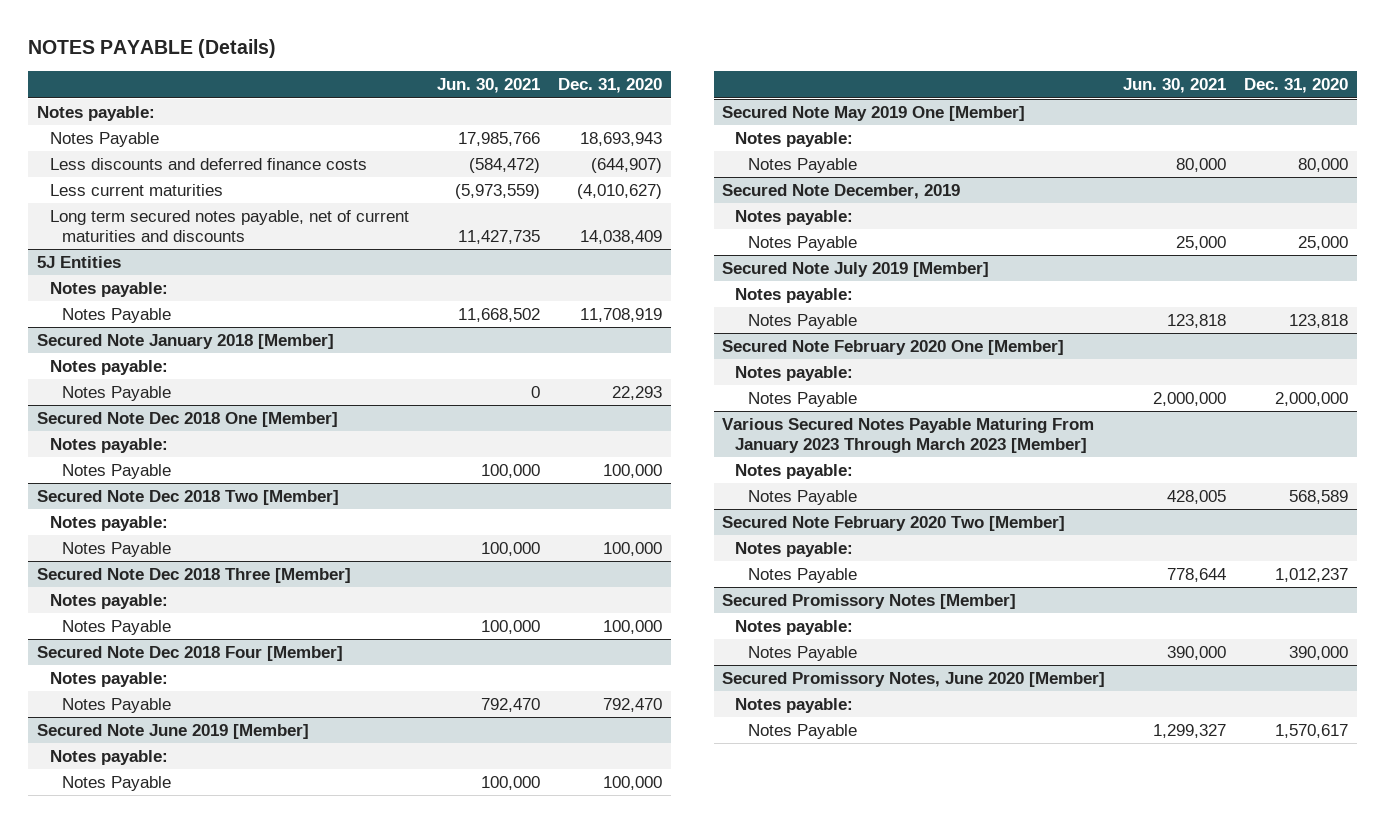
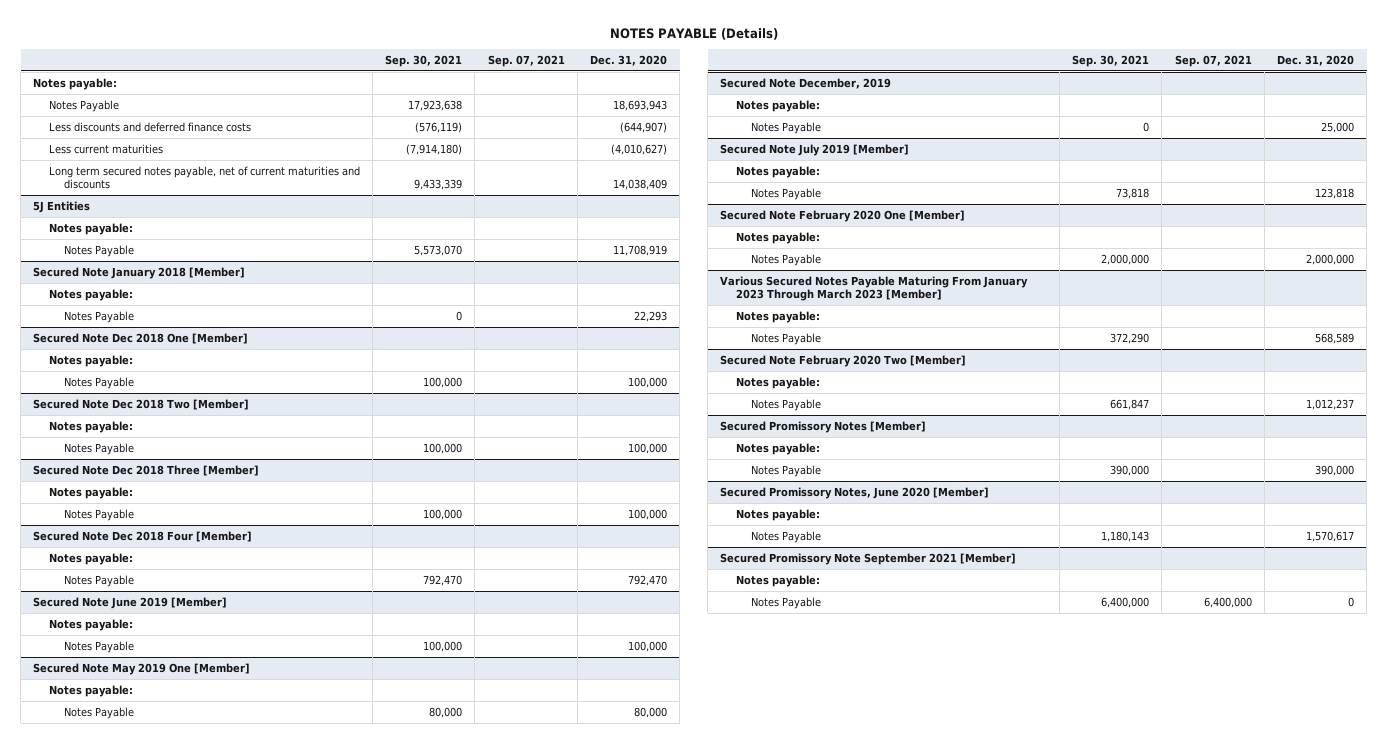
[437,78,541,94] Jun. 30, 2021 -> none
none -> [385,54,463,67] Sep. 30, 2021
none -> [487,54,565,67] Sep. 07, 2021
none -> [720,553,1017,566] Secured Promissory Note September 2021 [Member]
none -> [735,575,820,588] Notes payable:
none -> [750,597,821,610] Notes Payable

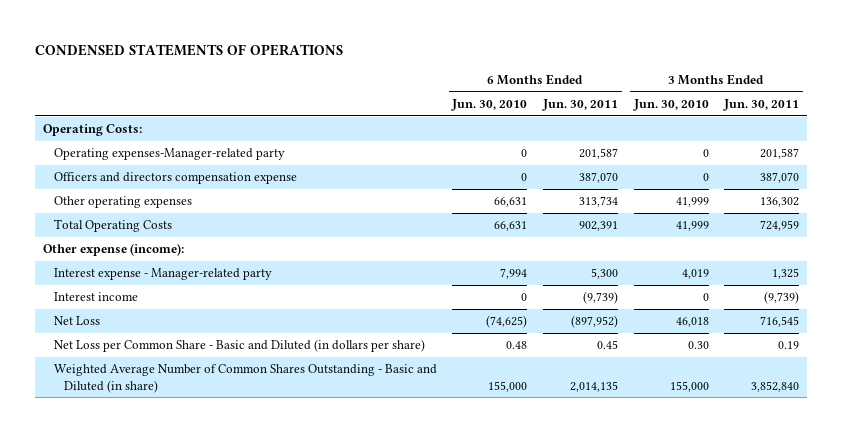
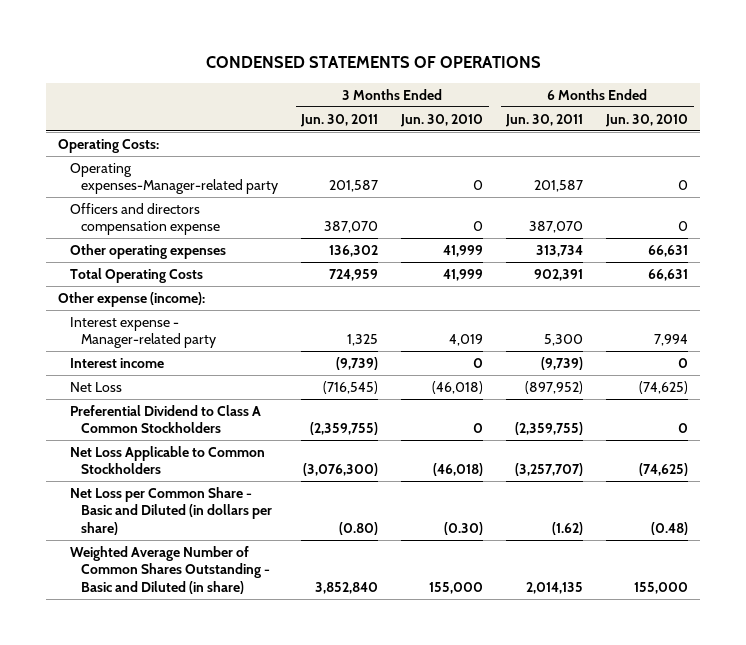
[675,317,709,328] 46,018 -> [432,380,484,394] (46,018)
[760,316,800,328] 716,545 -> [323,380,379,394] (716,545)
none -> [69,404,261,434] Preferential Dividend to Class A Common Stockholders
none -> [69,445,265,475] Net Loss Applicable to Common Stockholders
[506,341,528,350] 0.48 -> [651,521,689,535] (0.48)
[597,340,619,350] 0.45 -> [552,521,584,535] (1.62)
[687,341,709,350] 0.30 -> [444,521,484,535] (0.30)
[778,341,800,350] 0.19 -> [339,521,379,535] (0.80)

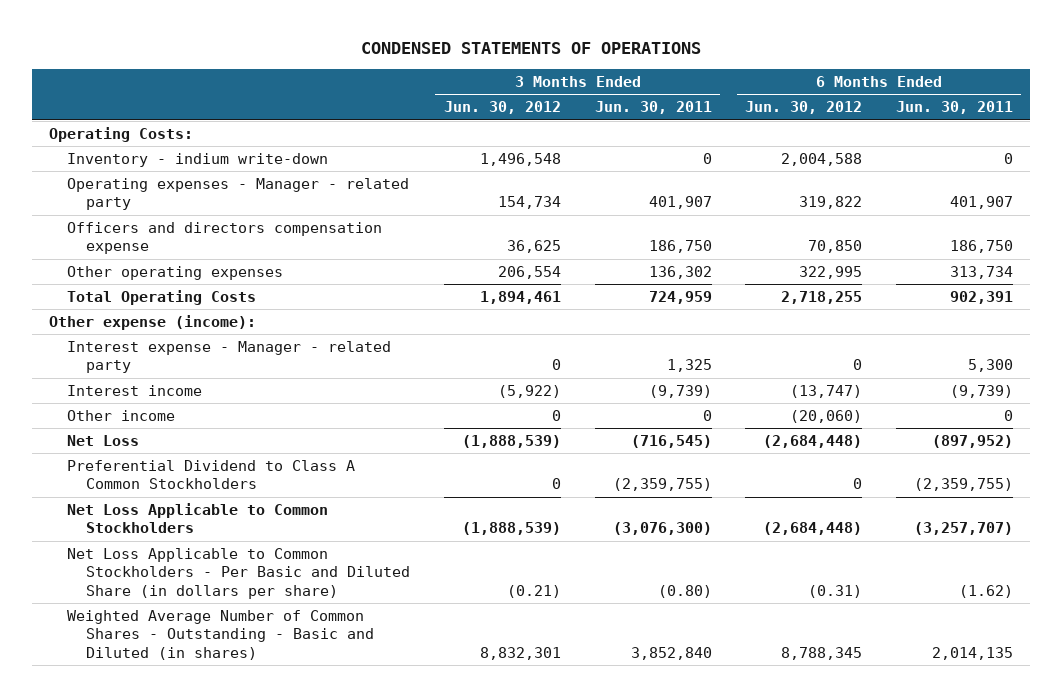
[400,113,484,127] Jun. 30, 2010 -> none
[605,113,689,127] Jun. 30, 2010 -> none
none -> [443,101,561,115] Jun. 30, 2012
none -> [745,101,863,115] Jun. 30, 2012
none -> [67,152,329,167] Inventory - indium write-down
[69,162,279,195] Operating expenses-Manager-related party -> [67,177,410,211] Operating expenses - Manager - related party
[329,180,379,193] 201,587 -> [648,196,712,210] 401,907
[534,180,584,193] 201,587 -> [950,196,1014,210] 401,907
[324,221,379,234] 387,070 -> [648,240,712,254] 186,750
[529,221,584,234] 387,070 -> [950,240,1014,254] 186,750
[69,316,217,349] Interest expense - Manager-related party -> [67,340,392,374] Interest expense - Manager - related party
none -> [67,409,176,421] Other income
[69,486,273,535] Net Loss per Common Share - Basic and Diluted (in dollars per share) -> [67,547,411,599] Net Loss Applicable to Common Stockholders - Per Basic and Diluted Share (in dollars per share)
[69,545,271,594] Weighted Average Number of Common Shares Outstanding - Basic and Diluted (in share) -> [67,609,375,660] Weighted Average Number of Common Shares - Outstanding - Basic and Diluted (in shares)

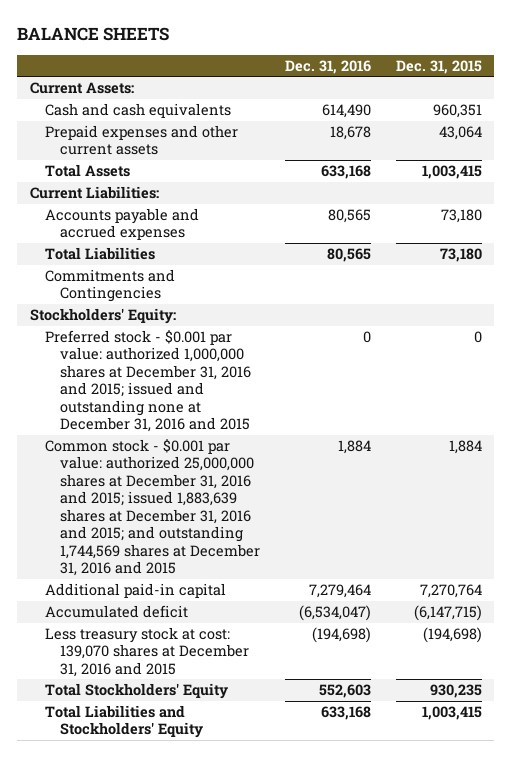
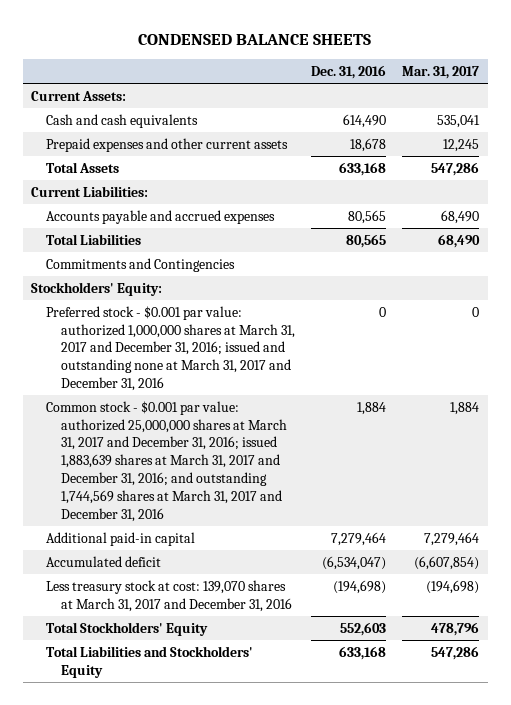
[17,27,170,42] BALANCE SHEETS -> [138,34,372,46] CONDENSED BALANCE SHEETS
[395,59,482,74] Dec. 31, 2015 -> none
none -> [402,66,480,80] Mar. 31, 2017
[45,330,252,433] Preferred stock - $0.001 par value: authorized 1,000,000 shares at December 31, 2016 and 2015; issued and outstanding none at December 31, 2016 and 2015 -> [46,305,295,392] Preferred stock - $0.001 par value: authorized 1,000,000 shares at March 31, 2017 and December 31, 2016; issued and outstanding none at March 31, 2017 and December 31, 2016
[45,439,261,576] Common stock - $0.001 par value: authorized 25,000,000 shares at December 31, 2016 and 2015; issued 1,883,639 shares at December 31, 2016 and 2015; and outstanding 1,744,569 shares at December 31, 2016 and 2015 -> [46,400,287,522] Common stock - $0.001 par value: authorized 25,000,000 shares at March 31, 2017 and December 31, 2016; issued 1,883,639 shares at March 31, 2017 and December 31, 2016; and outstanding 1,744,569 shares at March 31, 2017 and December 31, 2016
[45,627,250,677] Less treasury stock at cost: 139,070 shares at December 31, 2016 and 2015 -> [46,579,292,612] Less treasury stock at cost: 139,070 shares at March 31, 2017 and December 31, 2016

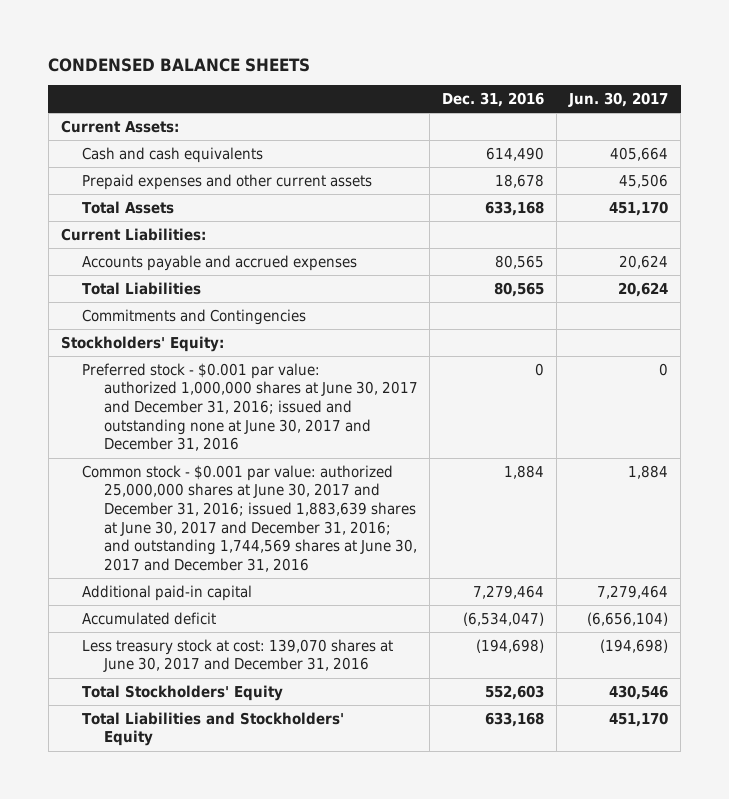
[402,66,480,80] Mar. 31, 2017 -> none
none -> [568,92,669,108] Jun. 30, 2017
[46,305,295,392] Preferred stock - $0.001 par value: authorized 1,000,000 shares at March 31, 2017 and December 31, 2016; issued and outstanding none at March 31, 2017 and December 31, 2016 -> [82,362,418,452] Preferred stock - $0.001 par value: authorized 1,000,000 shares at June 30, 2017 and December 31, 2016; issued and outstanding none at June 30, 2017 and December 31, 2016
[46,400,287,522] Common stock - $0.001 par value: authorized 25,000,000 shares at March 31, 2017 and December 31, 2016; issued 1,883,639 shares at March 31, 2017 and December 31, 2016; and outstanding 1,744,569 shares at March 31, 2017 and December 31, 2016 -> [82,464,417,572] Common stock - $0.001 par value: authorized 25,000,000 shares at June 30, 2017 and December 31, 2016; issued 1,883,639 shares at June 30, 2017 and December 31, 2016; and outstanding 1,744,569 shares at June 30, 2017 and December 31, 2016
[46,579,292,612] Less treasury stock at cost: 139,070 shares at March 31, 2017 and December 31, 2016 -> [82,638,394,673] Less treasury stock at cost: 139,070 shares at June 30, 2017 and December 31, 2016

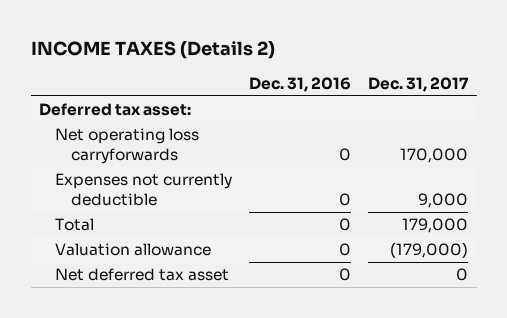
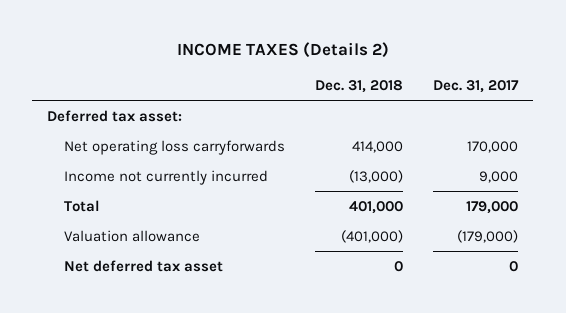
[249,76,352,92] Dec. 31, 2016 -> none
none -> [314,80,403,94] Dec. 31, 2018
[54,173,232,207] Expenses not currently deductible -> none
none -> [63,169,268,185] Income not currently incurred

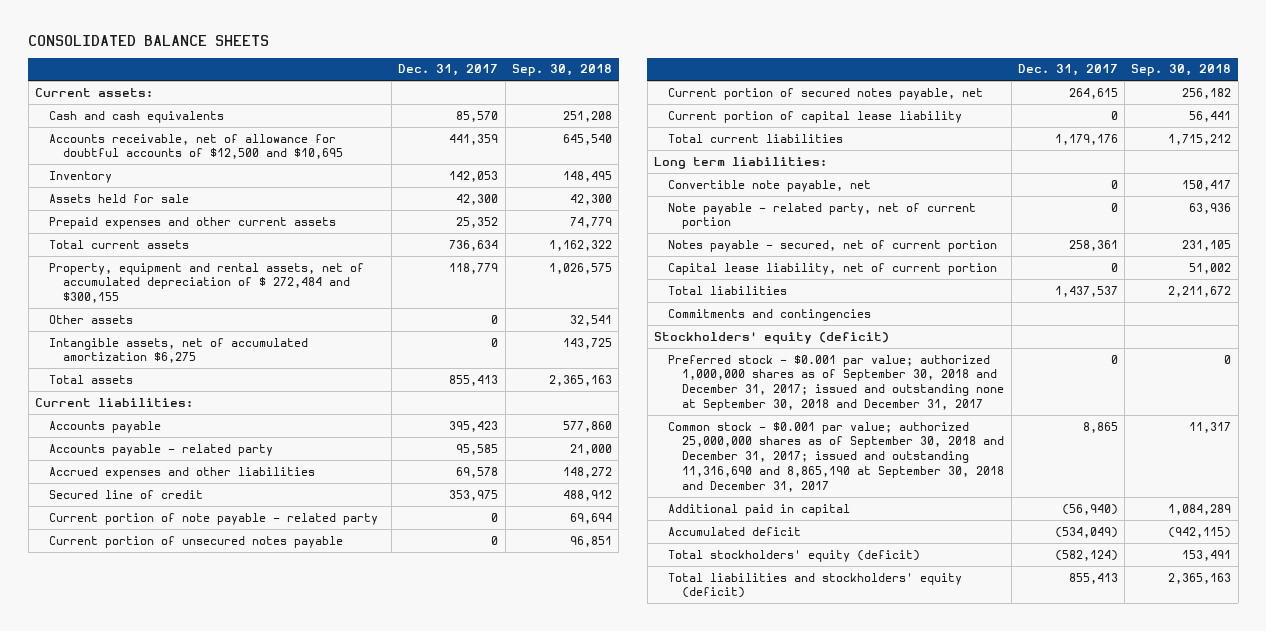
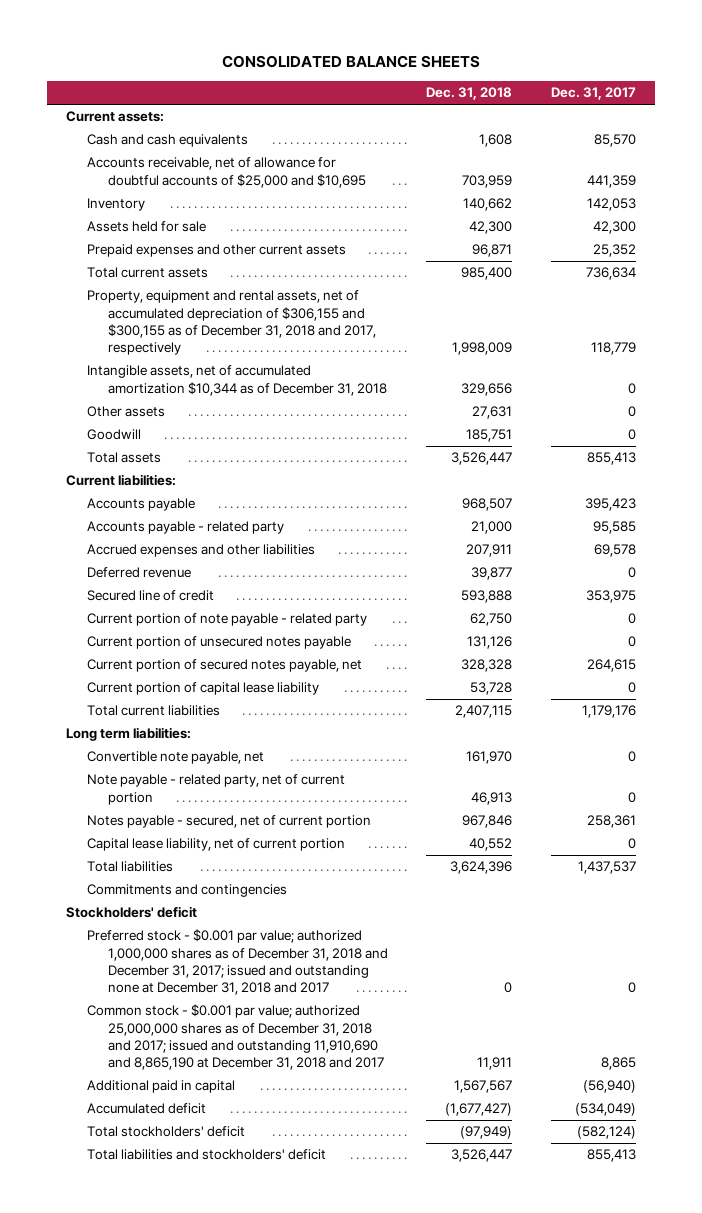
[511,64,612,77] Sep. 30, 2018 -> none
none -> [426,87,513,101] Dec. 31, 2018
[48,133,344,160] Accounts receivable, net of allowance for doubtful accounts of $12,500 and $10,695 -> [86,157,366,188] Accounts receivable, net of allowance for doubtful accounts of $25,000 and $10,695
[48,262,364,304] Property, equipment and rental assets, net of accumulated depreciation of $ 272,484 and $300,155 -> [86,290,376,356] Property, equipment and rental assets, net of accumulated depreciation of $306,155 and $300,155 as of December 31, 2018 and 2017, respectively
none -> [86,365,387,396] Intangible assets, net of accumulated amortization $10,344 as of December 31, 2018
[48,337,308,364] Intangible assets, net of accumulated amortization $6,275 -> none
none -> [86,429,141,441] Goodwill
none -> [86,567,191,579] Deferred revenue
[654,331,890,344] Stockholders' equity (deficit) -> [65,906,197,919] Stockholders' deficit
[668,354,1005,411] Preferred stock - $0.001 par value; authorized 1,000,000 shares as of September 30, 2018 and December 31, 2017; issued and outstanding none at September 30, 2018 and December 31, 2017 -> [86,929,388,996] Preferred stock - $0.001 par value; authorized 1,000,000 shares as of December 31, 2018 and December 31, 2017; issued and outstanding none at December 31, 2018 and 2017
[668,421,1005,492] Common stock - $0.001 par value; authorized 25,000,000 shares as of September 30, 2018 and December 31, 2017; issued and outstanding 11,316,690 and 8,865,190 at September 30, 2018 and December 31, 2017 -> [86,1004,384,1071] Common stock - $0.001 par value; authorized 25,000,000 shares as of December 31, 2018 and 2017; issued and outstanding 11,910,690 and 8,865,190 at December 31, 2018 and 2017
[668,549,921,562] Total stockholders' equity (deficit) -> [86,1126,245,1138] Total stockholders' deficit
[668,572,963,599] Total liabilities and stockholders' equity (deficit) -> [86,1149,326,1161] Total liabilities and stockholders' deficit

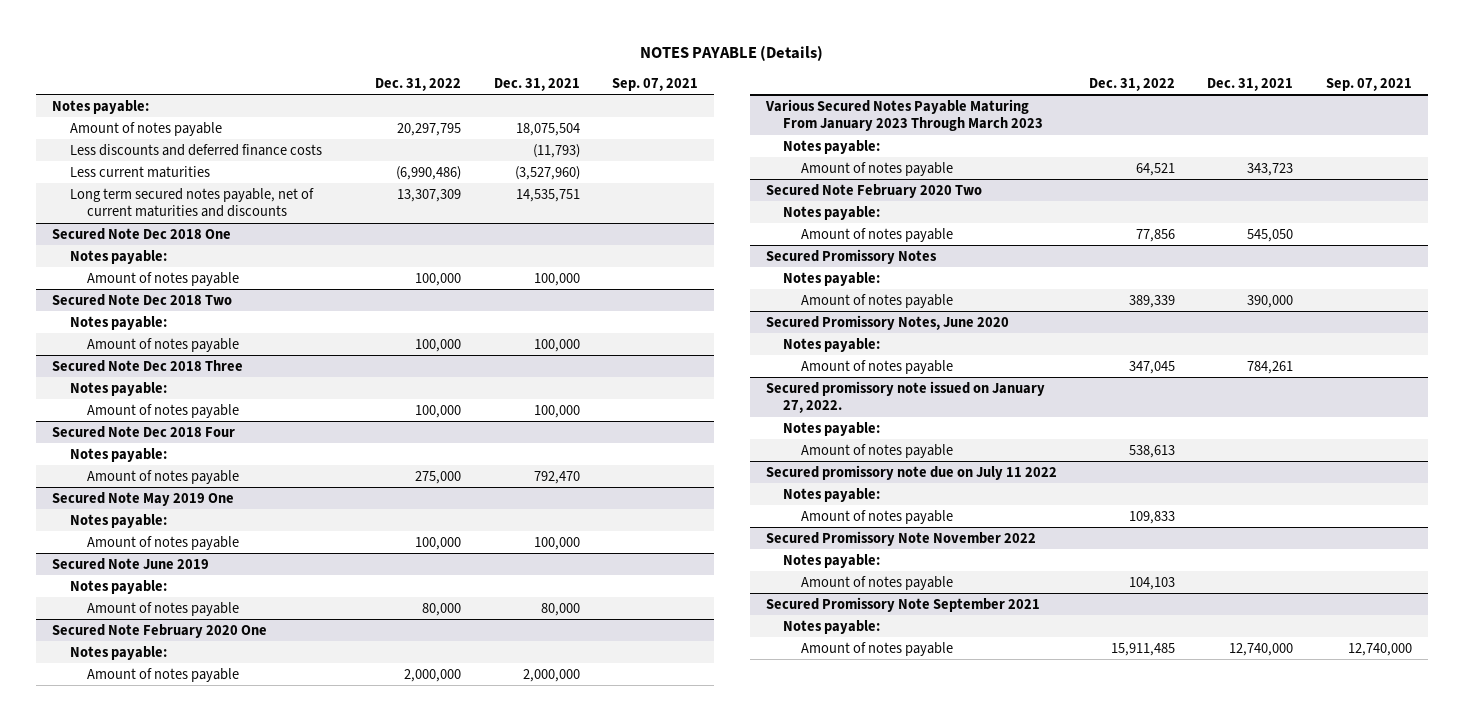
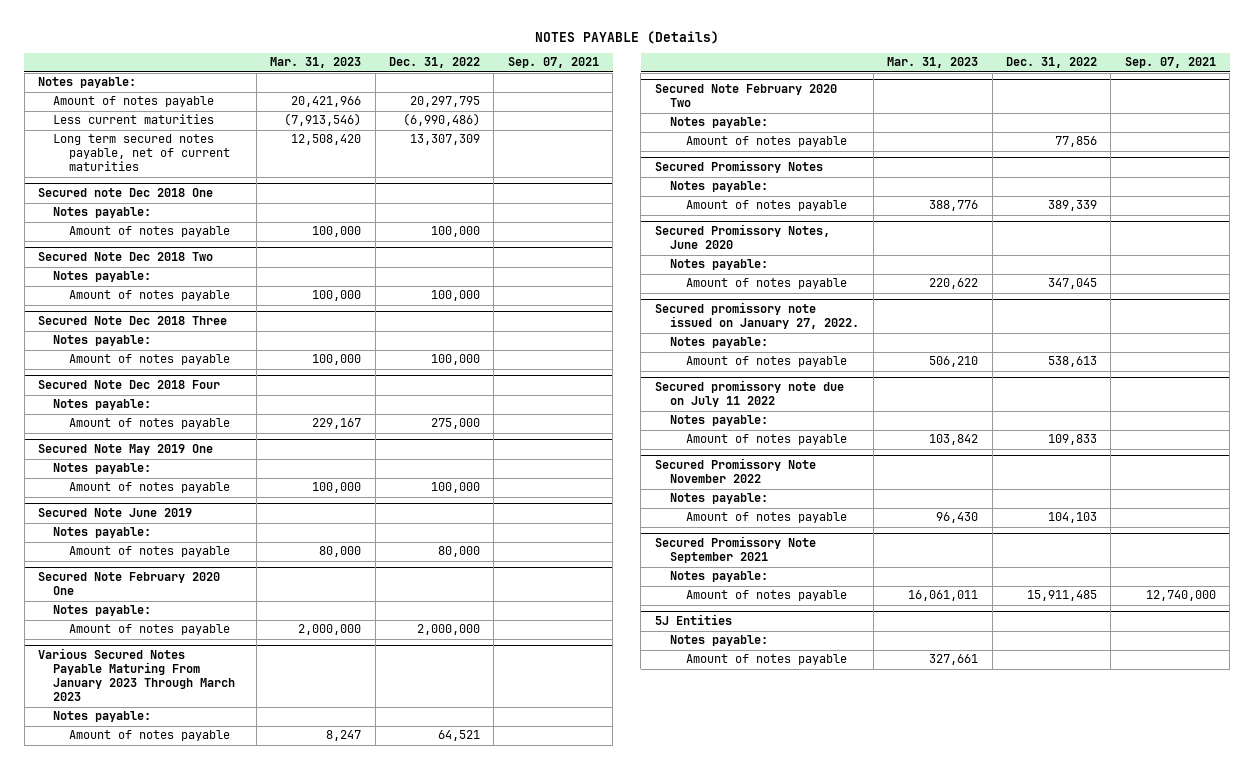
[493,78,580,92] Dec. 31, 2021 -> none
none -> [270,57,362,69] Mar. 31, 2023
[69,143,322,156] Less discounts and deferred finance costs -> none
[69,187,314,218] Long term secured notes payable, net of current maturities and discounts -> [53,134,230,172] Long term secured notes payable, net of current maturities
[52,227,232,240] Secured Note Dec 2018 One -> [37,188,213,198] Secured note Dec 2018 One
none -> [654,614,732,626] 5J Entities
none -> [670,635,769,647] Notes payable:
none -> [685,654,847,666] Amount of notes payable

